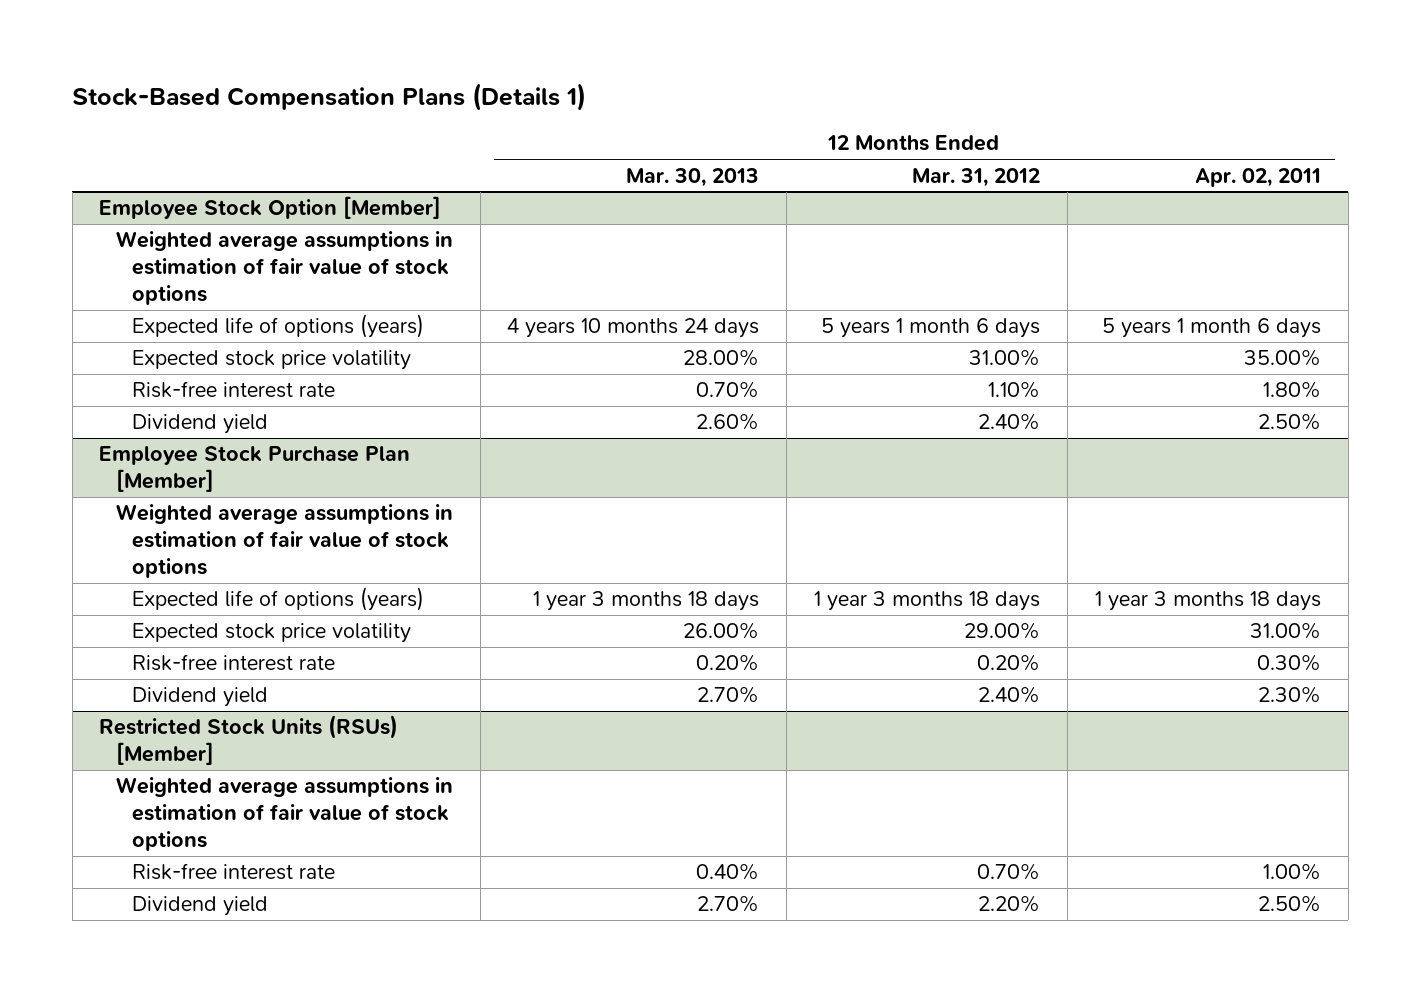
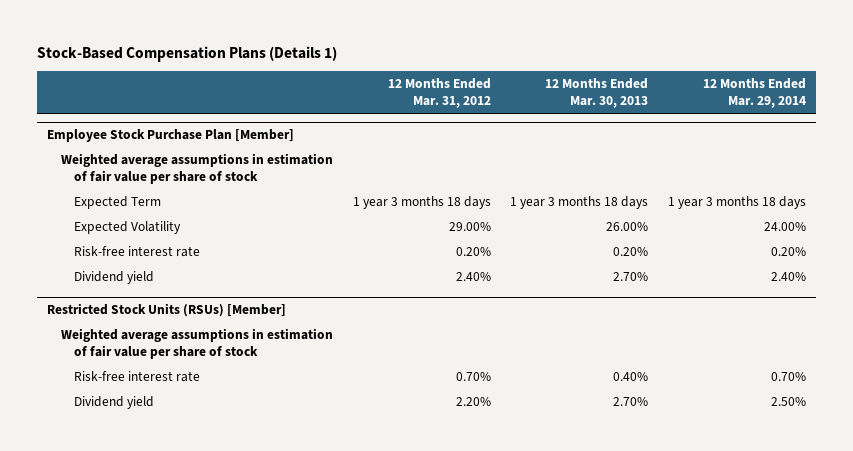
[1194,167,1321,187] Apr. 02, 2011 -> none
none -> [702,78,806,109] 12 Months Ended Mar. 29, 2014
[99,196,442,220] Employee Stock Option [Member] -> none
[115,231,453,305] Weighted average assumptions in estimation of fair value of stock options -> none
[132,314,425,339] Expected life of options (years) -> none
[132,350,412,371] Expected stock price volatility -> none
[132,381,336,399] Risk-free interest rate -> none
[132,414,269,435] Dividend yield -> none
[115,504,453,578] Weighted average assumptions in estimation of fair value of stock options -> [60,152,333,184] Weighted average assumptions in estimation of fair value per share of stock
[132,587,425,612] Expected life of options (years) -> [74,195,162,209] Expected Term
[132,623,412,644] Expected stock price volatility -> [74,220,182,234] Expected Volatility
[115,777,453,851] Weighted average assumptions in estimation of fair value of stock options -> [60,327,333,359] Weighted average assumptions in estimation of fair value per share of stock

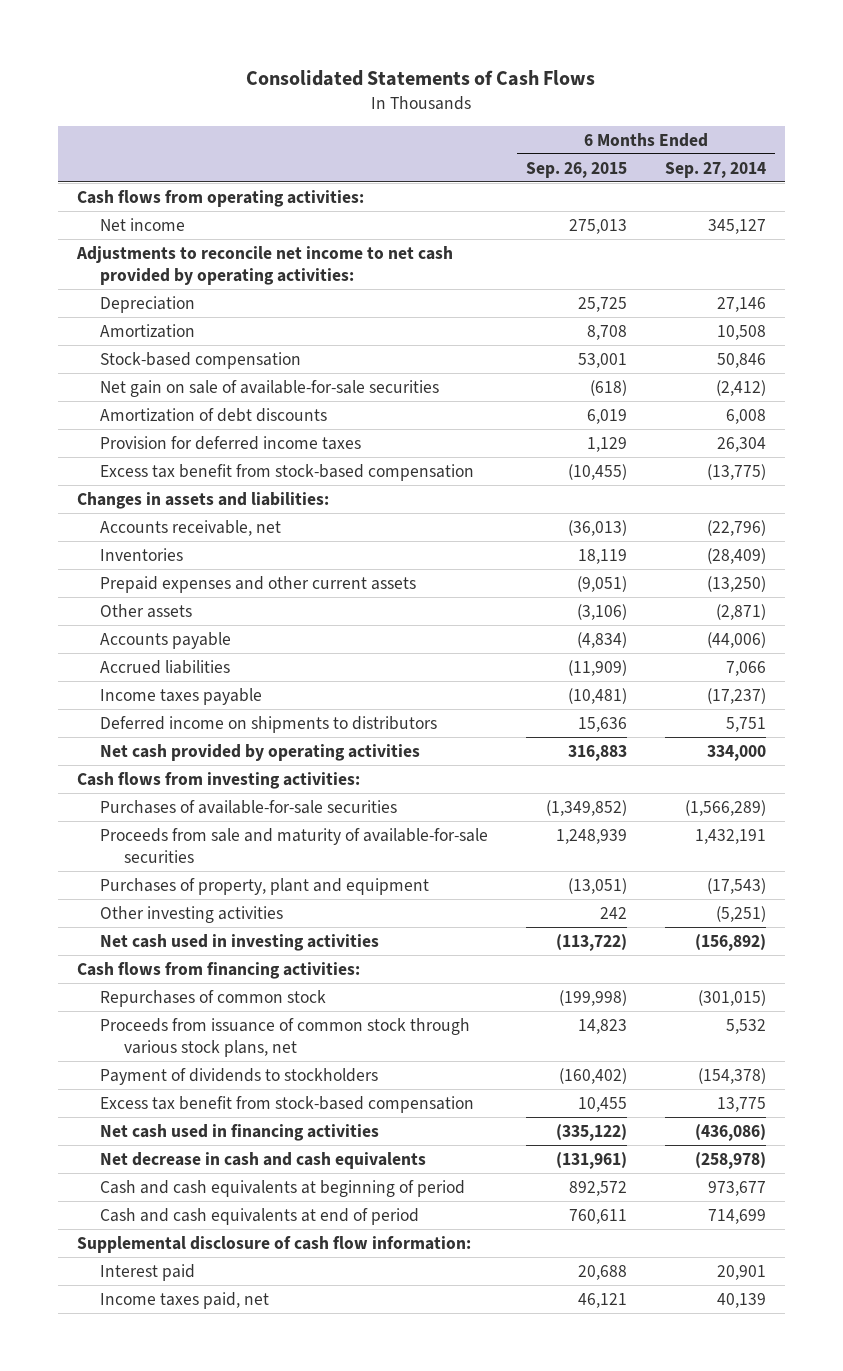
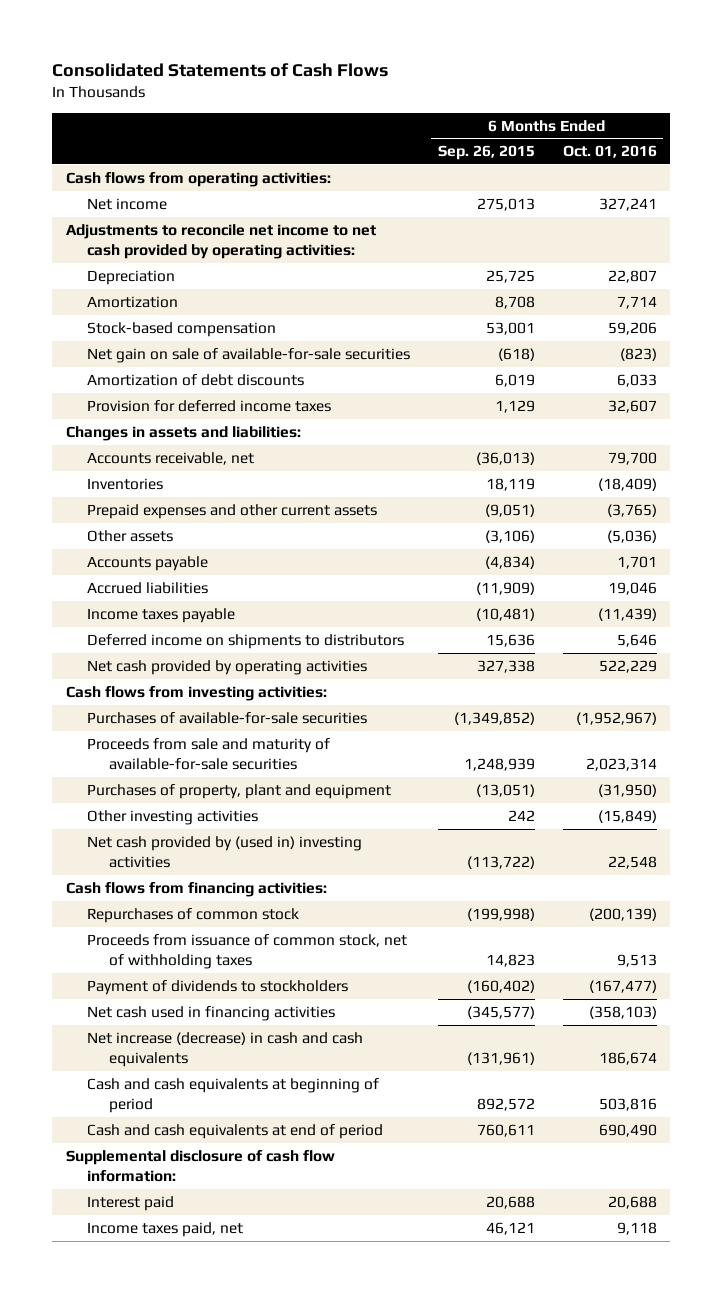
[664,161,766,178] Sep. 27, 2014 -> none
none -> [562,145,657,159] Oct. 01, 2016
[100,463,475,481] Excess tax benefit from stock-based compensation -> none
[568,744,628,761] 316,883 -> [476,659,535,673] 327,338
[100,933,380,951] Net cash used in investing activities -> [87,835,363,869] Net cash provided by (used in) investing activities
[100,1017,471,1058] Proceeds from issuance of common stock through various stock plans, net -> [87,933,408,970] Proceeds from issuance of common stock, net of withholding taxes
[100,1095,475,1113] Excess tax benefit from stock-based compensation -> none
[556,1123,628,1141] (335,122) -> [466,1005,535,1019] (345,577)
[100,1151,427,1169] Net decrease in cash and cash equivalents -> [87,1031,364,1068] Net increase (decrease) in cash and cash equivalents

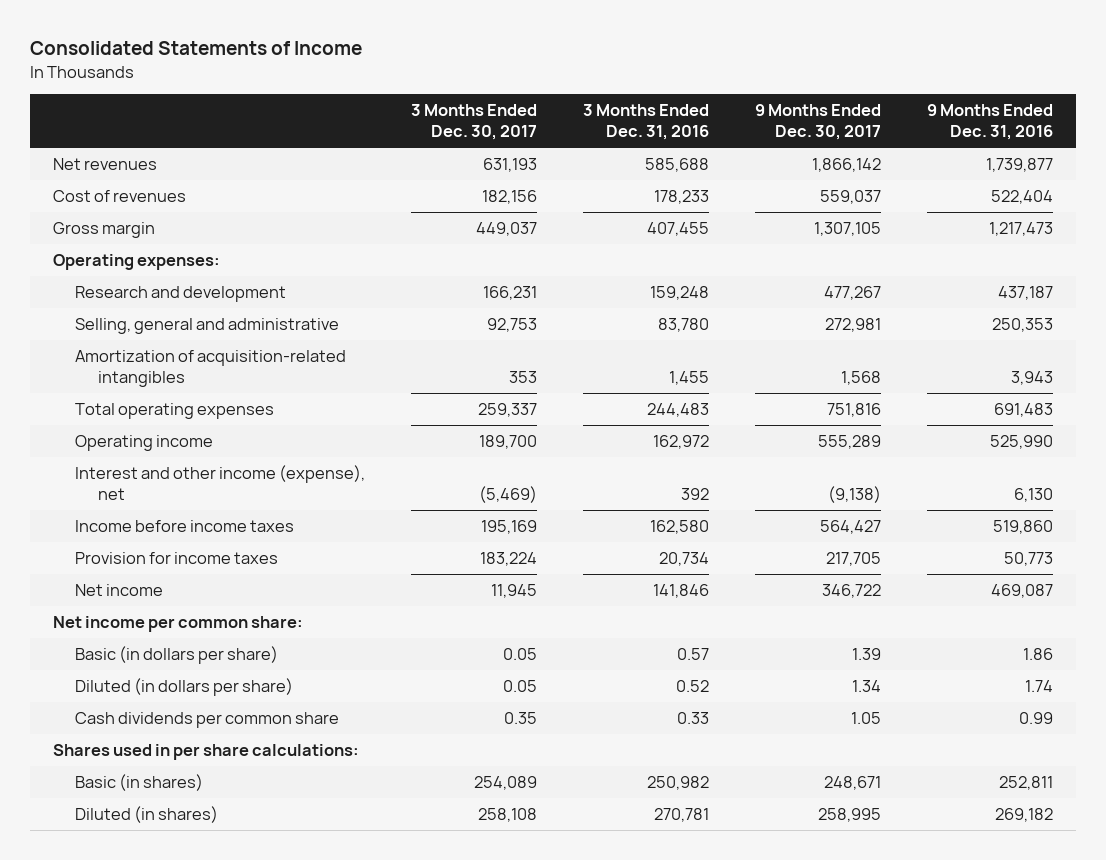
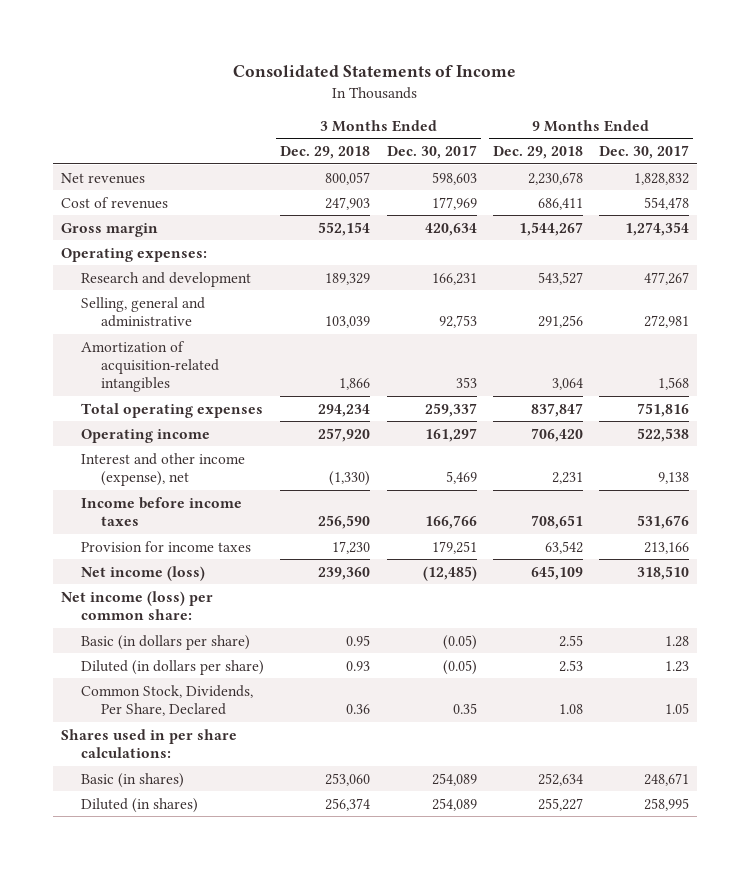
[583,104,710,140] 3 Months Ended Dec. 31, 2016 -> none
[926,104,1053,140] 9 Months Ended Dec. 31, 2016 -> none
none -> [280,145,371,159] Dec. 29, 2018
none -> [492,145,583,159] Dec. 29, 2018
[483,158,538,173] 631,193 -> [431,171,477,185] 598,603
[812,158,882,173] 1,866,142 -> [634,172,690,185] 1,828,832
[482,190,538,205] 182,156 -> [431,196,477,210] 177,969
[820,190,882,205] 559,037 -> [644,196,690,210] 554,478
[476,222,538,237] 449,037 -> [424,222,477,236] 420,634
[814,222,882,237] 1,307,105 -> [625,221,690,236] 1,274,354
[479,435,538,450] 189,700 -> [424,427,477,442] 161,297
[818,435,882,450] 555,289 -> [637,427,690,442] 522,538
[479,485,538,503] (5,469) -> [445,471,477,485] 5,469
[828,485,882,503] (9,138) -> [658,472,690,485] 9,138
[481,520,538,535] 195,169 -> [424,515,477,530] 166,766
[820,520,882,535] 564,427 -> [637,515,690,530] 531,676
[480,552,538,567] 183,224 -> [431,540,477,554] 179,251
[826,552,882,567] 217,705 -> [644,541,690,554] 213,166
[75,584,164,597] Net income -> [81,565,206,581] Net income (loss)
[491,584,538,599] 11,945 -> [422,565,477,581] (12,485)
[822,584,882,599] 346,722 -> [637,565,690,580] 318,510
[52,616,303,633] Net income per common share: -> [61,590,214,621] Net income (loss) per common share:
[503,648,538,661] 0.05 -> [442,634,477,650] (0.05)
[852,648,882,661] 1.39 -> [665,635,690,647] 1.28
[503,680,538,693] 0.05 -> [442,659,477,675] (0.05)
[852,680,882,693] 1.34 -> [665,660,690,672] 1.23
[75,712,340,729] Cash dividends per common share -> [81,684,254,717] Common Stock, Dividends, Per Share, Declared
[478,808,538,823] 258,108 -> [431,797,477,811] 254,089

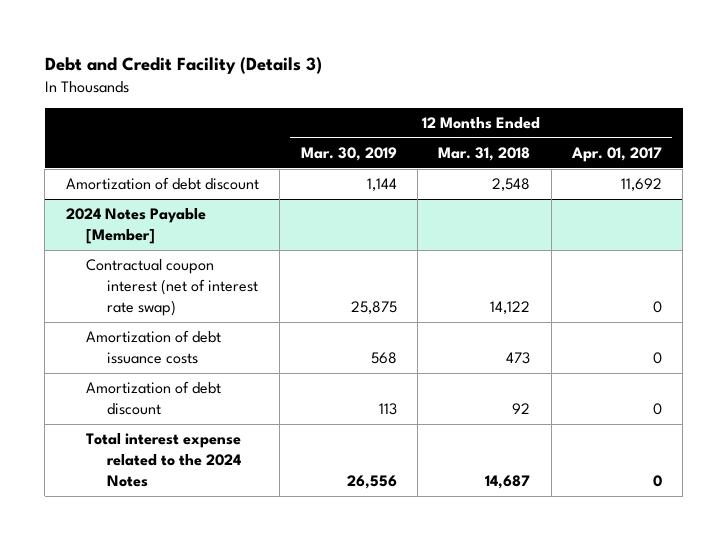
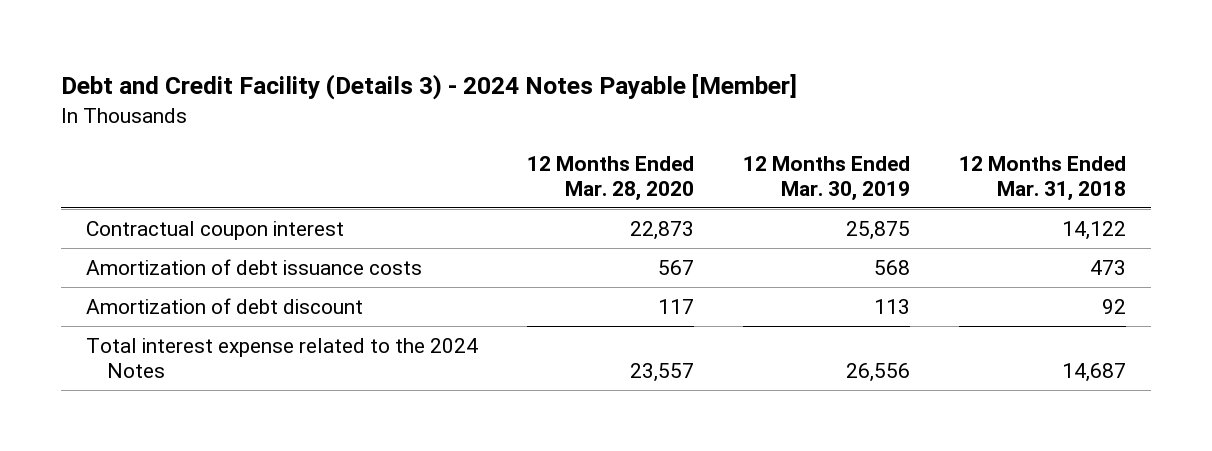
[44,56,322,74] Debt and Credit Facility (Details 3) -> [61,74,798,101] Debt and Credit Facility (Details 3) - 2024 Notes Payable [Member]
[571,147,663,163] Apr. 01, 2017 -> none
none -> [526,155,694,201] 12 Months Ended Mar. 28, 2020
[65,177,259,191] Amortization of debt discount -> none
[65,208,206,245] 2024 Notes Payable [Member] -> none
[86,259,259,316] Contractual coupon interest (net of interest rate swap) -> [85,221,344,241] Contractual coupon interest

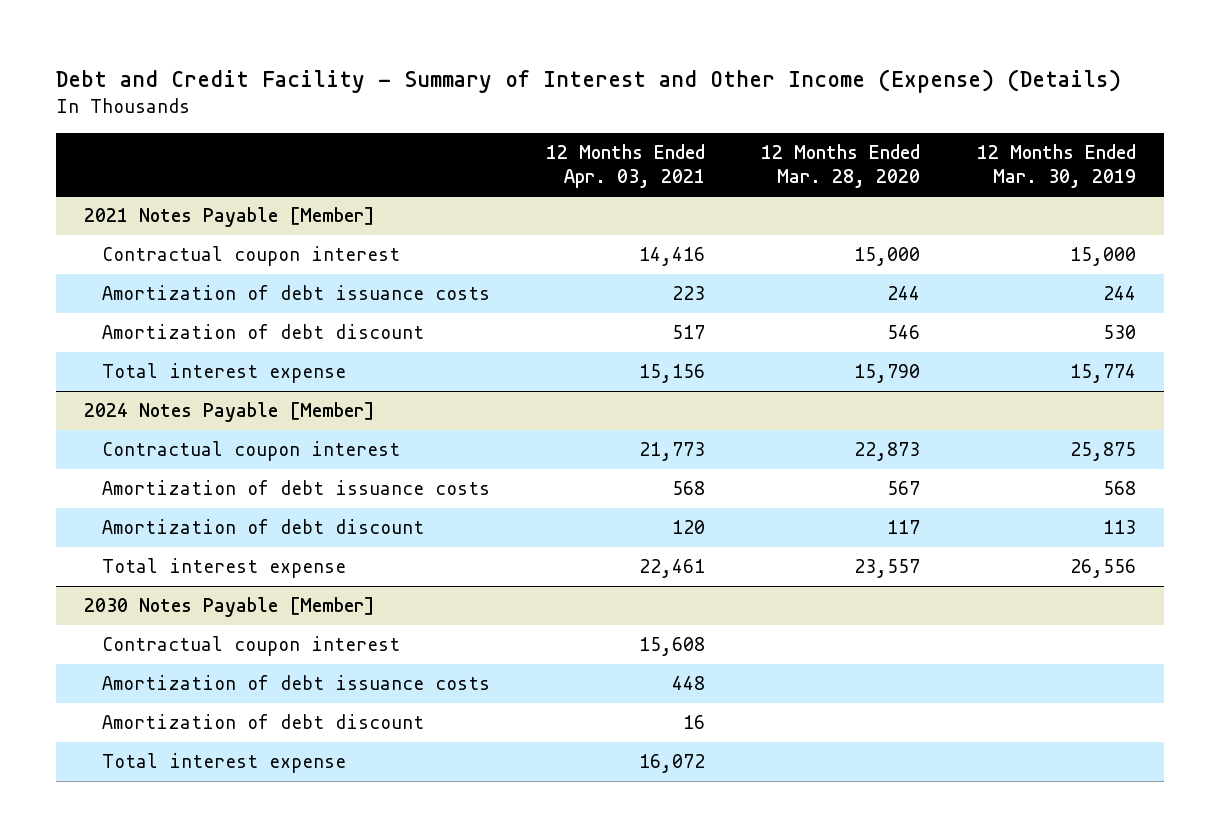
[61,74,798,101] Debt and Credit Facility (Details 3) - 2024 Notes Payable [Member] -> [56,68,1122,93] Debt and Credit Facility - Summary of Interest and Other Income (Expense) (Details)
[959,155,1127,201] 12 Months Ended Mar. 31, 2018 -> none
none -> [546,143,706,188] 12 Months Ended Apr. 03, 2021
none -> [84,207,376,228] 2021 Notes Payable [Member]
none -> [101,246,400,267] Contractual coupon interest
none -> [101,285,490,301] Amortization of debt issuance costs
none -> [101,324,424,340] Amortization of debt discount
none -> [101,363,346,384] Total interest expense
none -> [84,402,376,423] 2024 Notes Payable [Member]
[85,338,478,379] Total interest expense related to the 2024 Notes -> [101,558,346,579] Total interest expense
none -> [84,597,376,618] 2030 Notes Payable [Member]
none -> [101,636,400,657] Contractual coupon interest
none -> [101,675,490,691] Amortization of debt issuance costs
none -> [101,714,424,730] Amortization of debt discount
none -> [101,753,346,774] Total interest expense

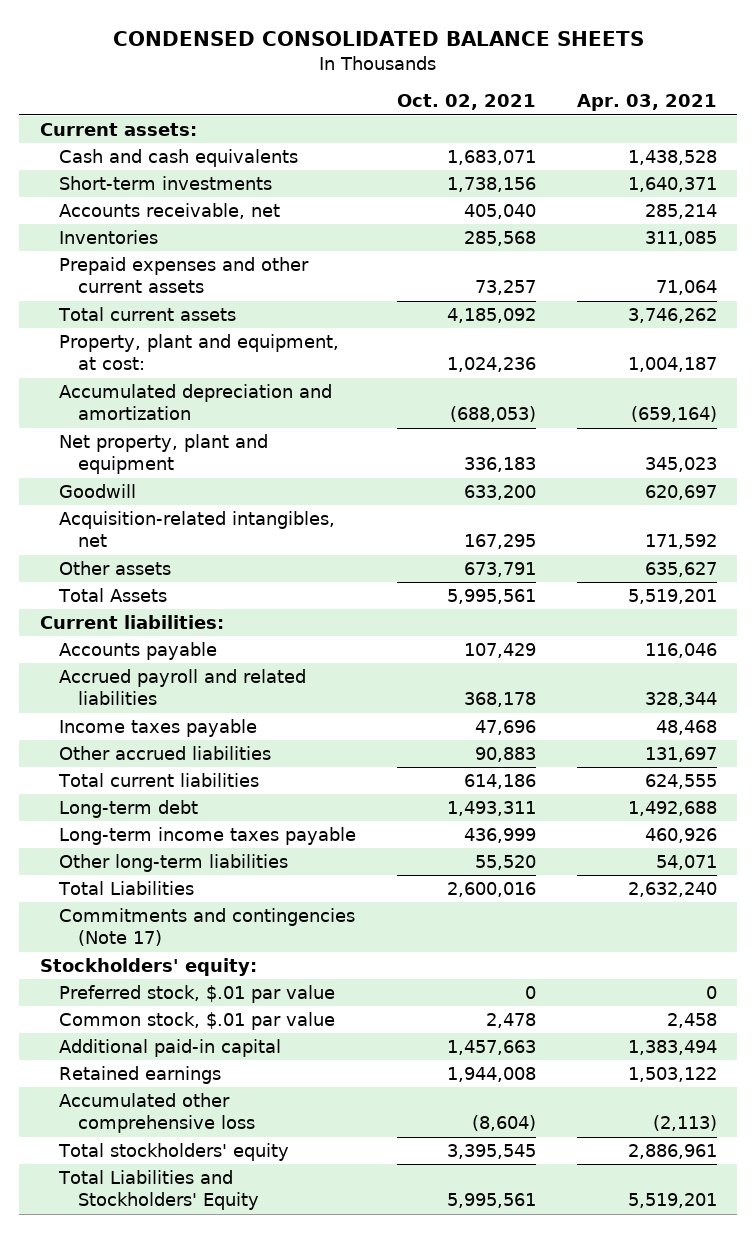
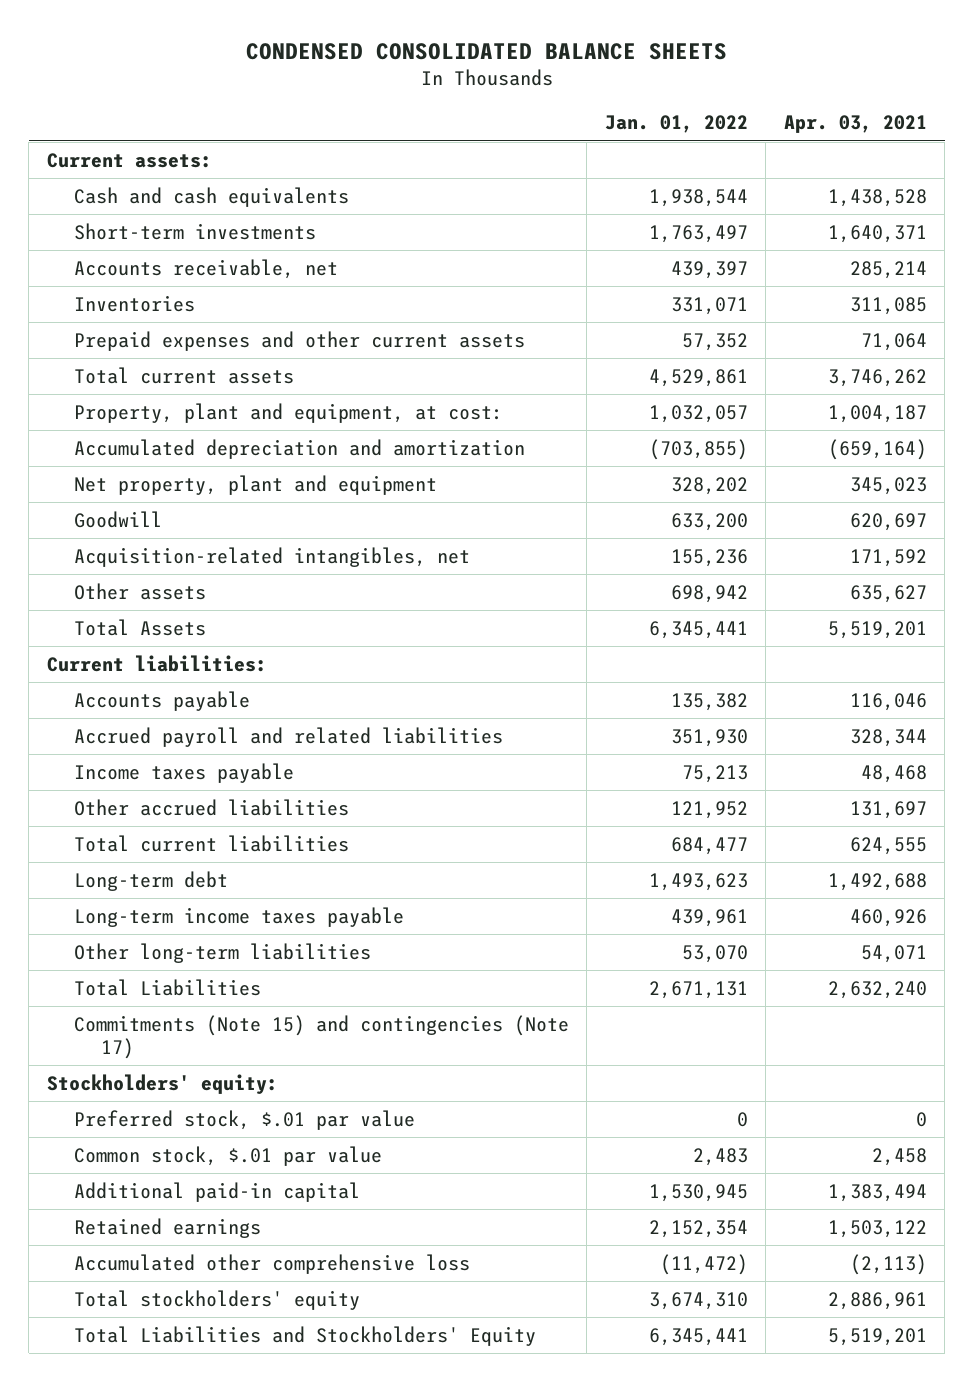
[396,94,536,111] Oct. 02, 2021 -> none
none -> [604,115,748,134] Jan. 01, 2022
[58,907,355,947] Commitments and contingencies (Note 17) -> [74,1014,570,1060] Commitments (Note 15) and contingencies (Note 17)

